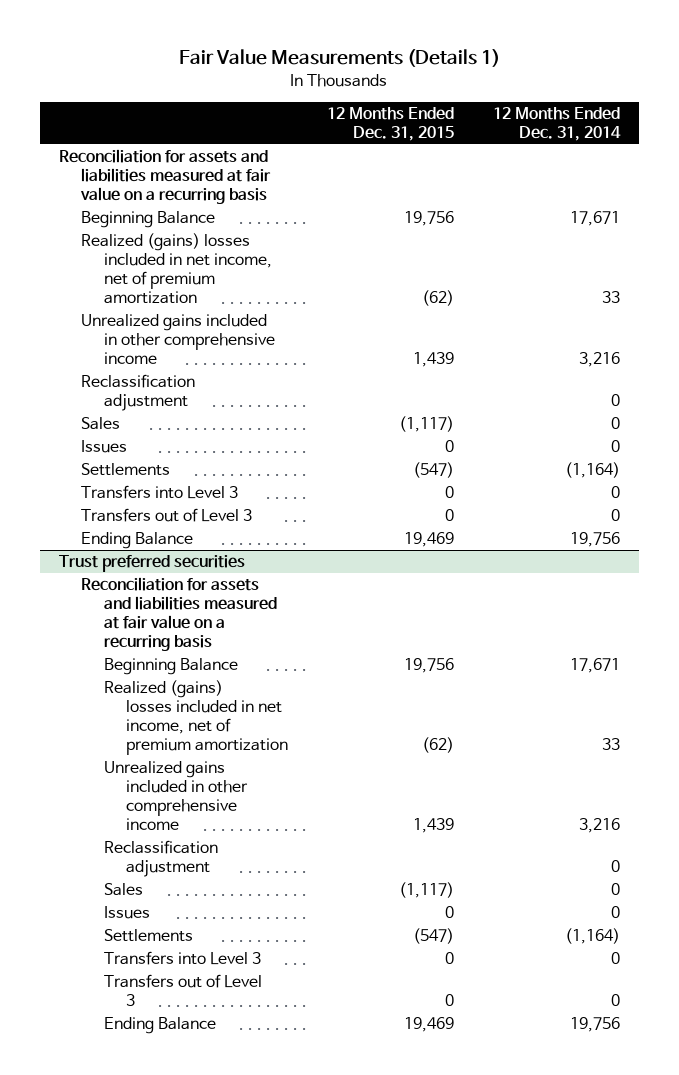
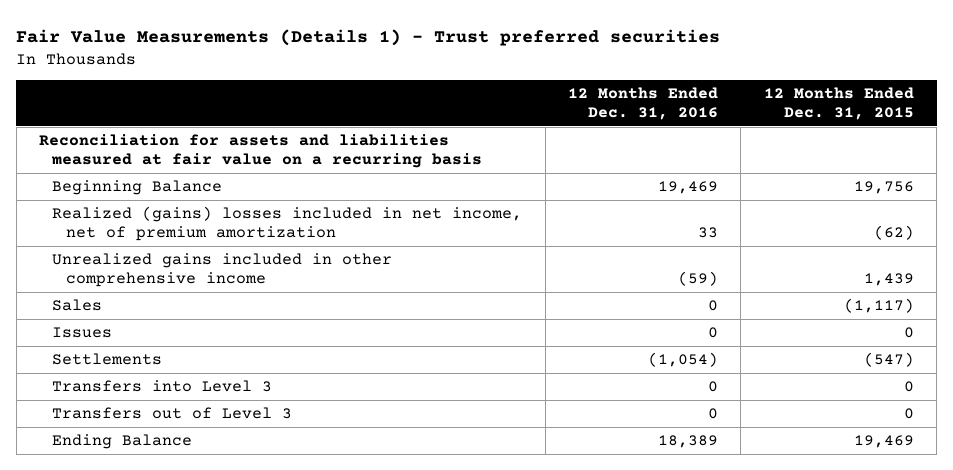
[179,49,501,68] Fair Value Measurements (Details 1) -> [16,28,721,46] Fair Value Measurements (Details 1) - Trust preferred securities
[492,107,621,141] 12 Months Ended Dec. 31, 2014 -> none
none -> [568,87,719,120] 12 Months Ended Dec. 31, 2016
[81,374,196,412] Reclassification adjustment -> none
[59,555,246,573] Trust preferred securities -> none
[81,577,277,652] Reconciliation for assets and liabilities measured at fair value on a recurring basis -> none
[103,658,238,676] Beginning Balance -> none
[103,680,288,756] Realized (gains) losses included in net income, net of premium amortization -> none
[103,761,248,831] Unrealized gains included in other comprehensive income -> none
[103,840,218,878] Reclassification adjustment -> none
[103,883,143,897] Sales -> none
[103,906,150,920] Issues -> none
[103,929,193,943] Settlements -> none
[103,951,261,966] Transfers into Level 3 -> none
[103,974,262,1007] Transfers out of Level 3 -> none
[103,1017,216,1035] Ending Balance -> none

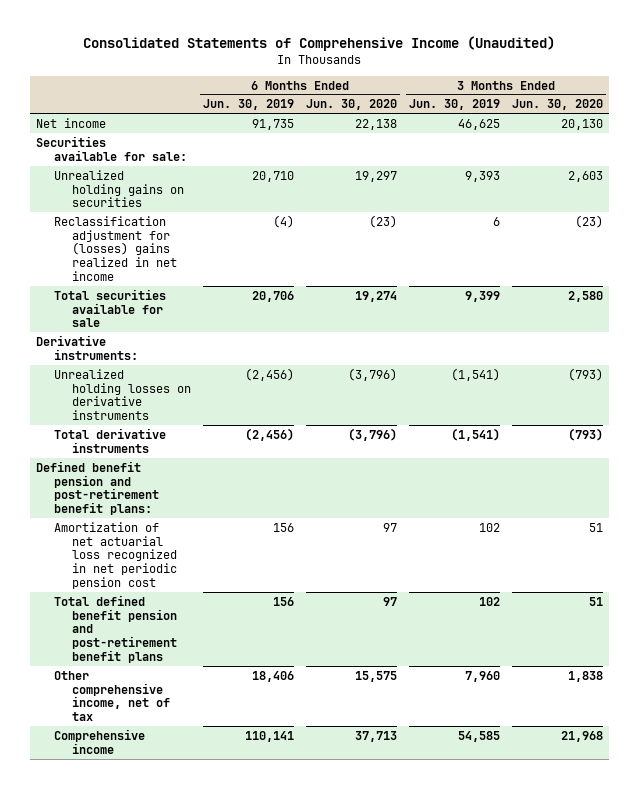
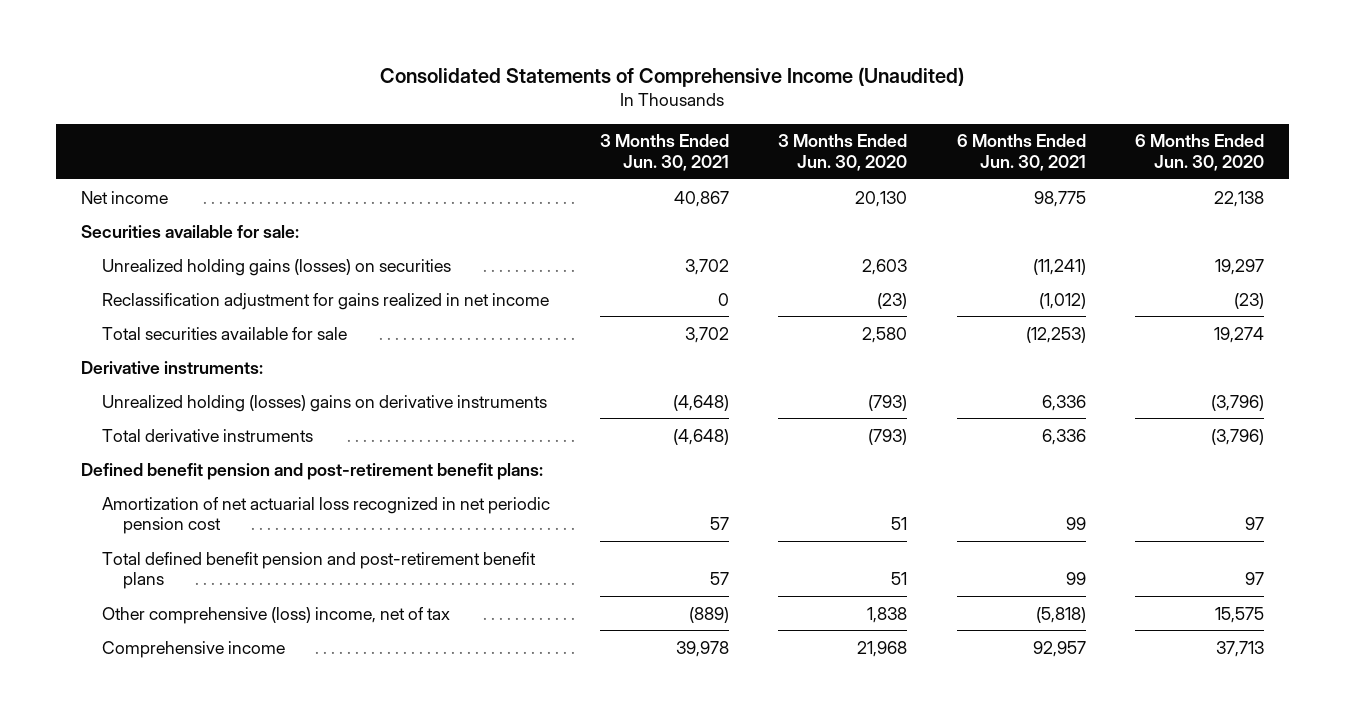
[202,99,294,111] Jun. 30, 2019 -> none
[408,99,500,111] Jun. 30, 2019 -> none
none -> [599,134,729,171] 3 Months Ended Jun. 30, 2021
none -> [956,134,1086,171] 6 Months Ended Jun. 30, 2021
[53,169,184,208] Unrealized holding gains on securities -> [102,258,452,276] Unrealized holding gains (losses) on securities
[53,215,177,282] Reclassification adjustment for (losses) gains realized in net income -> [102,292,550,310] Reclassification adjustment for gains realized in net income
[53,368,191,421] Unrealized holding losses on derivative instruments -> [102,394,548,412] Unrealized holding (losses) gains on derivative instruments
[53,670,170,722] Other comprehensive income, net of tax -> [102,606,451,624] Other comprehensive (loss) income, net of tax

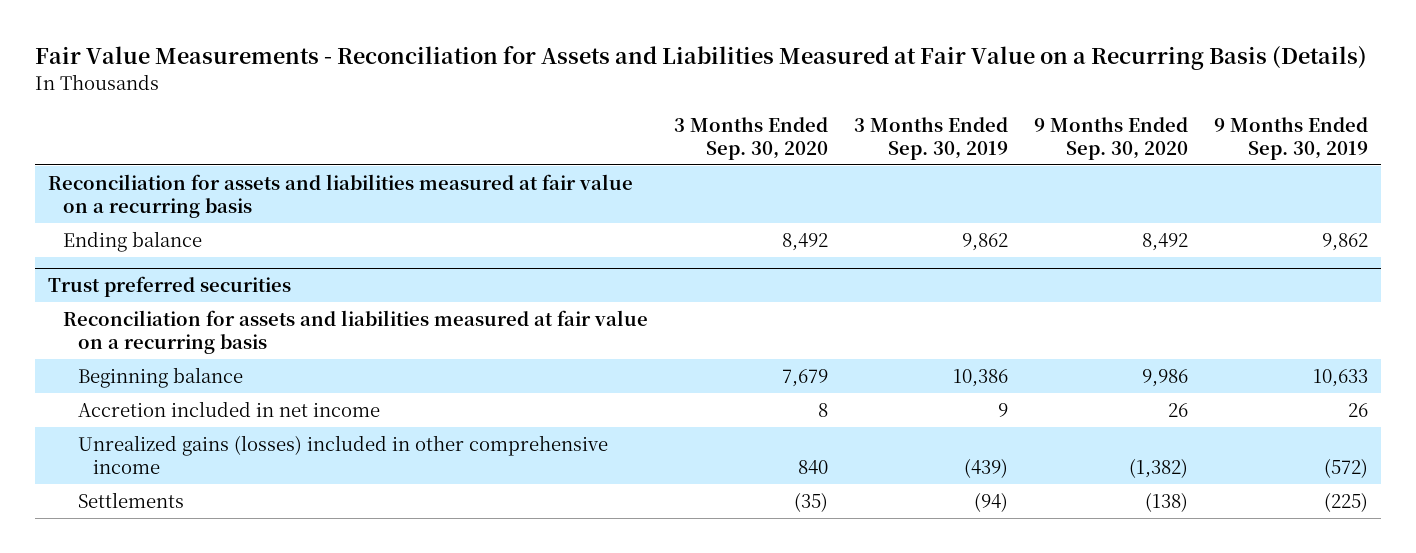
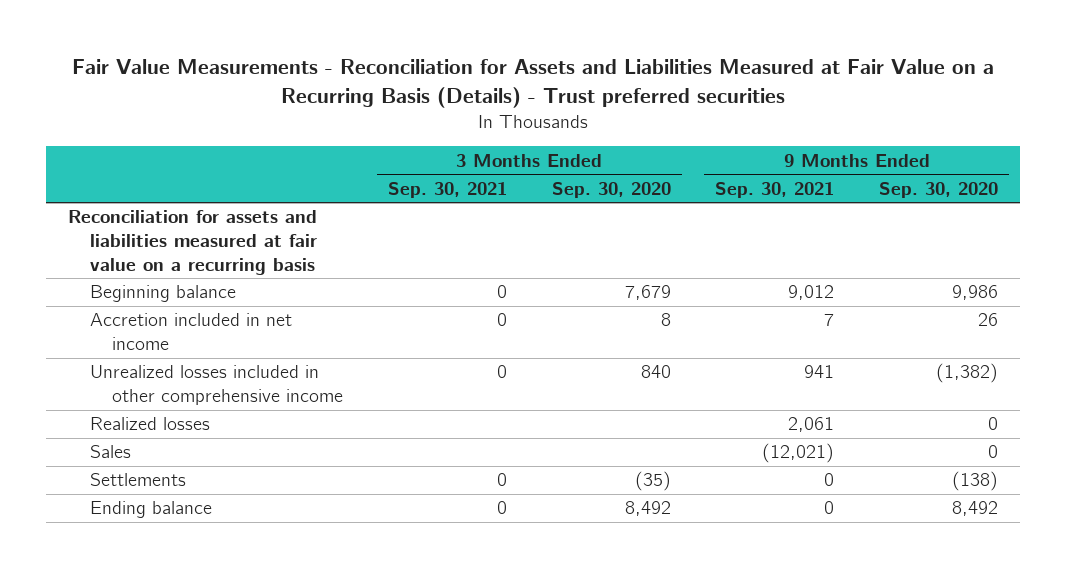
[35,46,1368,71] Fair Value Measurements - Reconciliation for Assets and Liabilities Measured at Fair Value on a Recurring Basis (Details) -> [72,59,995,108] Fair Value Measurements - Reconciliation for Assets and Liabilities Measured at Fair Value on a Recurring Basis (Details) - Trust preferred securities
[854,117,1009,160] 3 Months Ended Sep. 30, 2019 -> none
[1214,117,1369,160] 9 Months Ended Sep. 30, 2019 -> none
none -> [387,181,507,198] Sep. 30, 2021
none -> [715,181,835,198] Sep. 30, 2021
[48,276,292,298] Trust preferred securities -> none
[63,309,649,354] Reconciliation for assets and liabilities measured at fair value on a recurring basis -> none
[78,434,609,474] Unrealized gains (losses) included in other comprehensive income -> [90,365,344,405] Unrealized losses included in other comprehensive income
none -> [90,417,211,431] Realized losses
none -> [90,445,132,459] Sales
[63,230,203,252] Ending balance -> [90,501,213,519] Ending balance

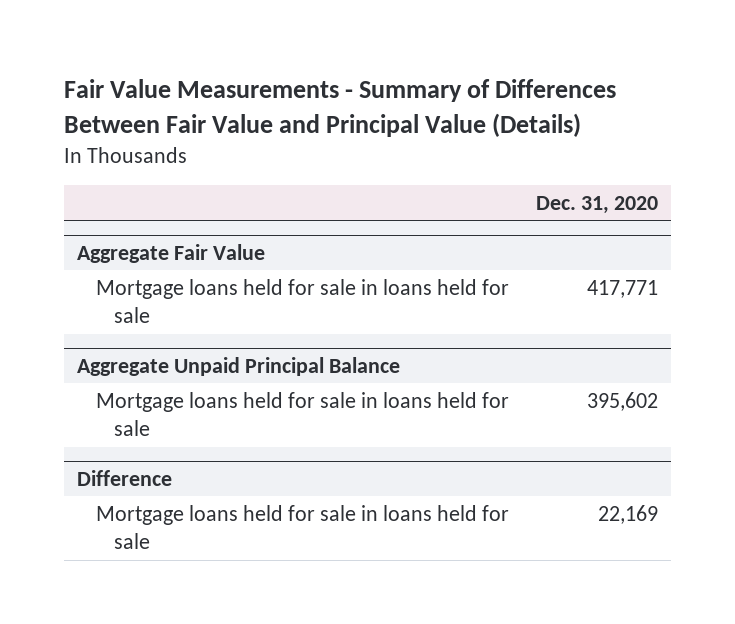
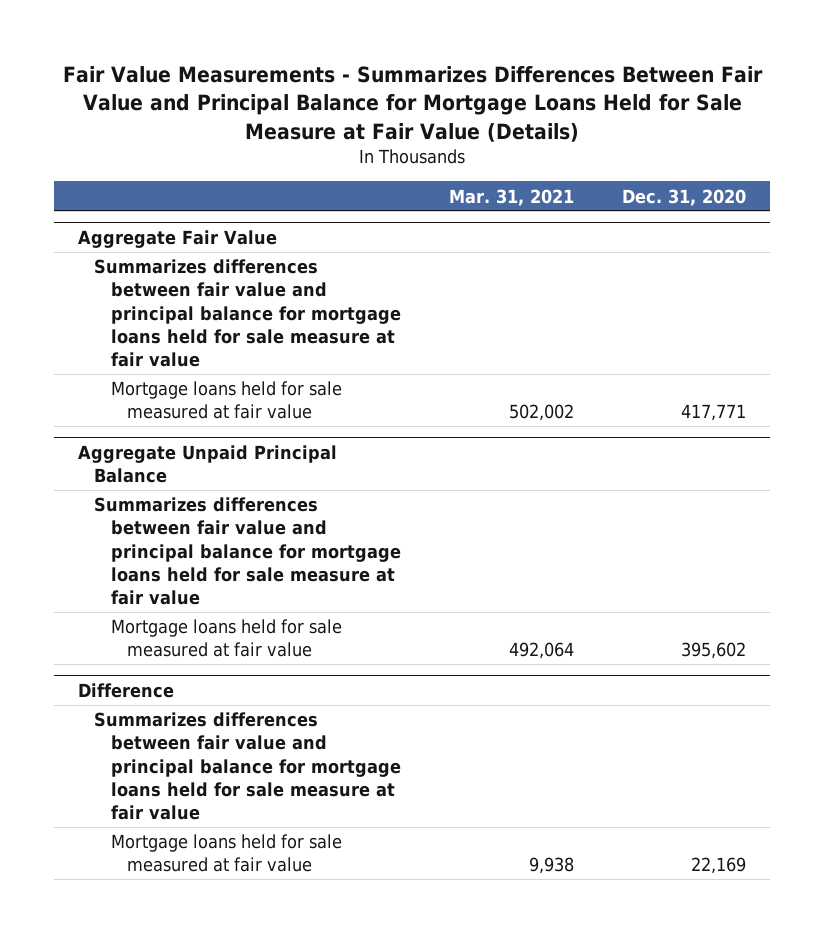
[64,79,617,137] Fair Value Measurements - Summary of Differences Between Fair Value and Principal Value (Details) -> [62,66,763,142] Fair Value Measurements - Summarizes Differences Between Fair Value and Principal Balance for Mortgage Loans Held for Sale Measure at Fair Value (Details)
none -> [448,188,574,206] Mar. 31, 2021
none -> [94,259,401,367] Summarizes differences between fair value and principal balance for mortgage loans held for sale measure at fair value
[95,278,509,324] Mortgage loans held for sale in loans held for sale -> [110,381,342,420] Mortgage loans held for sale measured at fair value
none -> [94,497,401,605] Summarizes differences between fair value and principal balance for mortgage loans held for sale measure at fair value
[95,391,509,437] Mortgage loans held for sale in loans held for sale -> [110,619,342,658] Mortgage loans held for sale measured at fair value
none -> [94,712,401,820] Summarizes differences between fair value and principal balance for mortgage loans held for sale measure at fair value
[95,504,509,550] Mortgage loans held for sale in loans held for sale -> [110,834,342,873] Mortgage loans held for sale measured at fair value

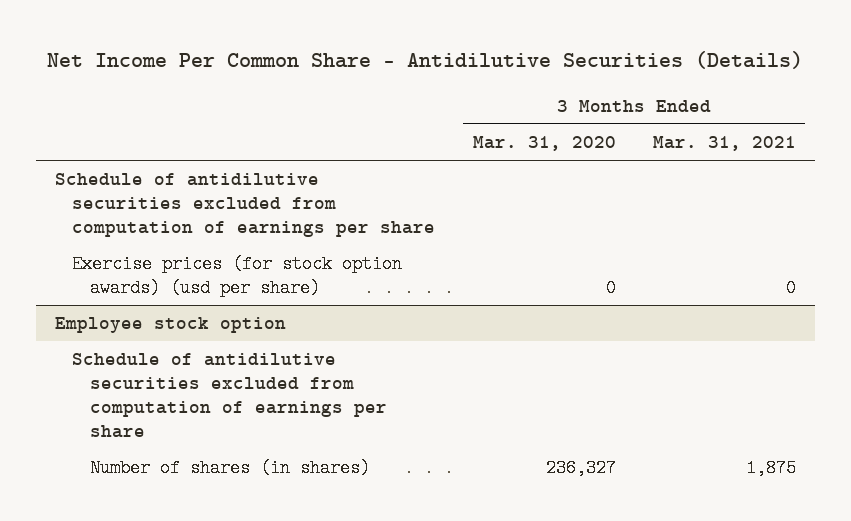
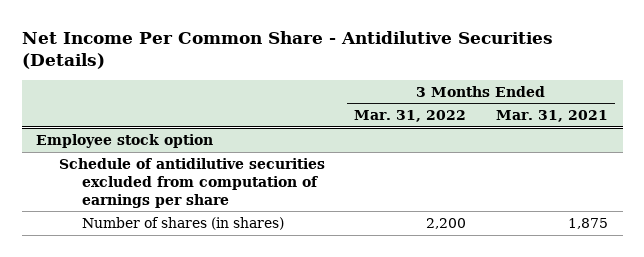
[472,136,616,152] Mar. 31, 2020 -> none
none -> [354,110,467,123] Mar. 31, 2022
[54,173,436,237] Schedule of antidilutive securities excluded from computation of earnings per share -> none
[72,255,403,298] Exercise prices (for stock option awards) (usd per share) -> none

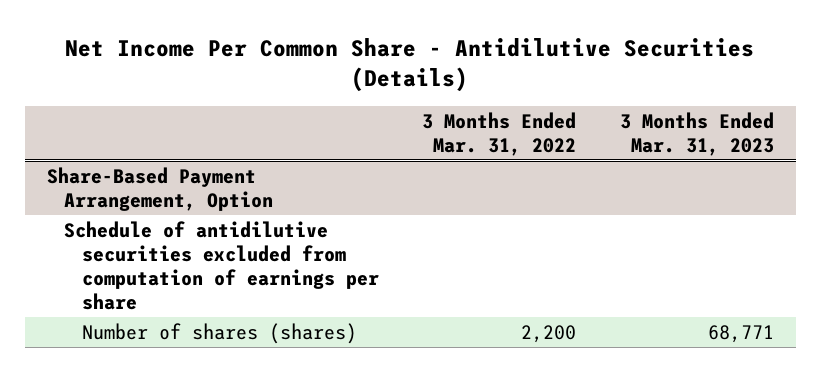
[495,110,608,123] Mar. 31, 2021 -> none
none -> [619,111,774,156] 3 Months Ended Mar. 31, 2023
[36,133,214,148] Employee stock option -> [47,166,274,211] Share-Based Payment Arrangement, Option
[81,216,284,230] Number of shares (in shares) -> [81,322,357,344] Number of shares (shares)

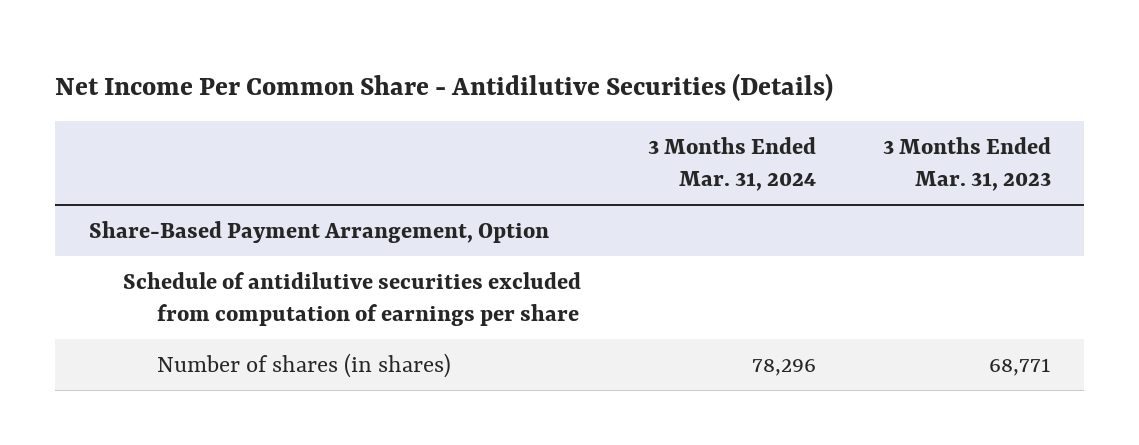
[422,111,577,156] 3 Months Ended Mar. 31, 2022 -> none
none -> [647,136,816,192] 3 Months Ended Mar. 31, 2024
[81,322,357,344] Number of shares (shares) -> [157,352,452,378] Number of shares (in shares)

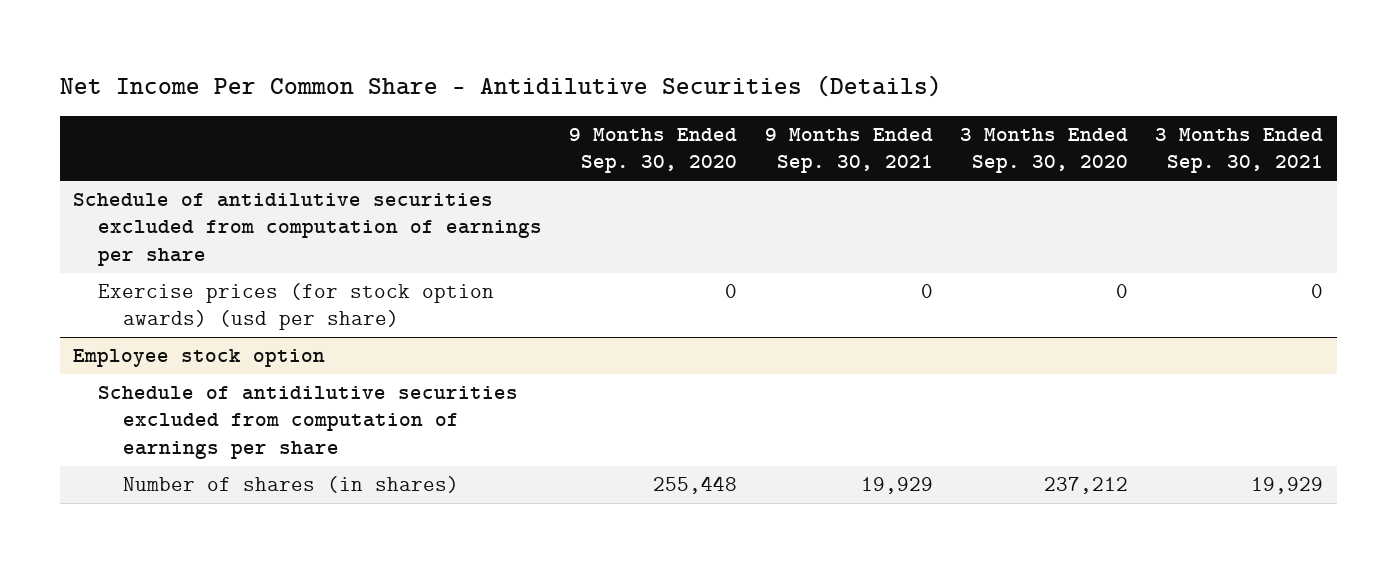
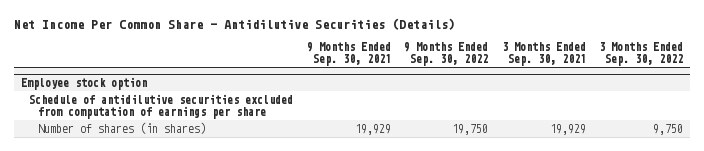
[569,128,738,174] 9 Months Ended Sep. 30, 2020 -> none
[959,128,1128,174] 3 Months Ended Sep. 30, 2020 -> none
none -> [404,41,489,66] 9 Months Ended Sep. 30, 2022
none -> [599,41,684,66] 3 Months Ended Sep. 30, 2022
[73,193,543,266] Schedule of antidilutive securities excluded from computation of earnings per share -> none
[98,283,495,331] Exercise prices (for stock option awards) (usd per share) -> none

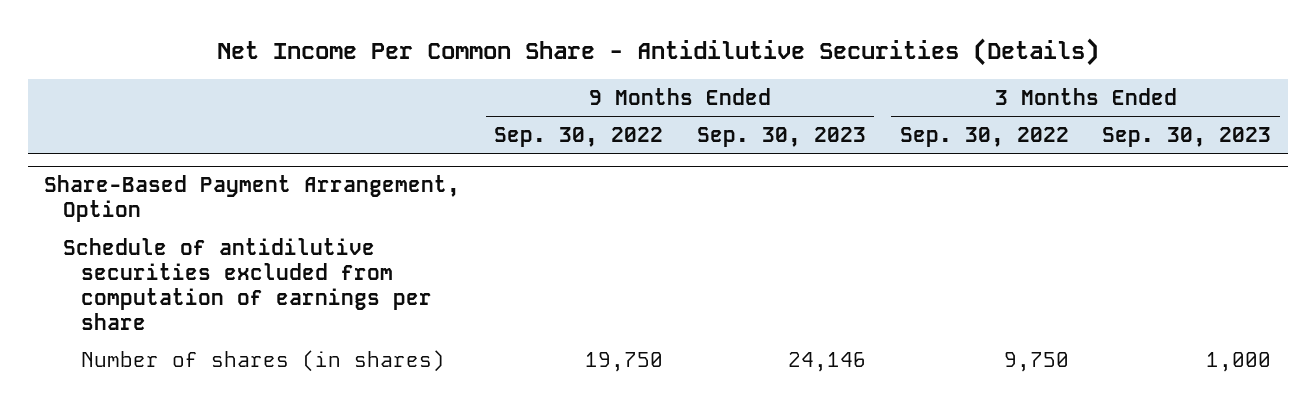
[306,41,391,66] 9 Months Ended Sep. 30, 2021 -> none
[501,41,586,66] 3 Months Ended Sep. 30, 2021 -> none
none -> [696,127,866,148] Sep. 30, 2023
none -> [1102,127,1272,148] Sep. 30, 2023
[20,76,147,90] Employee stock option -> [44,175,461,223] Share-Based Payment Arrangement, Option

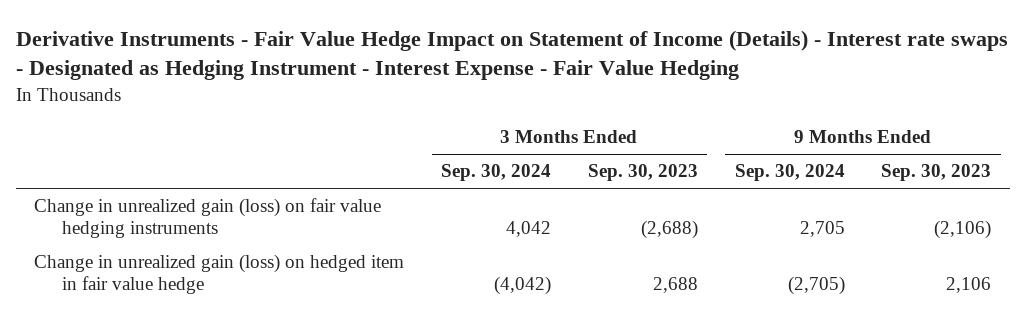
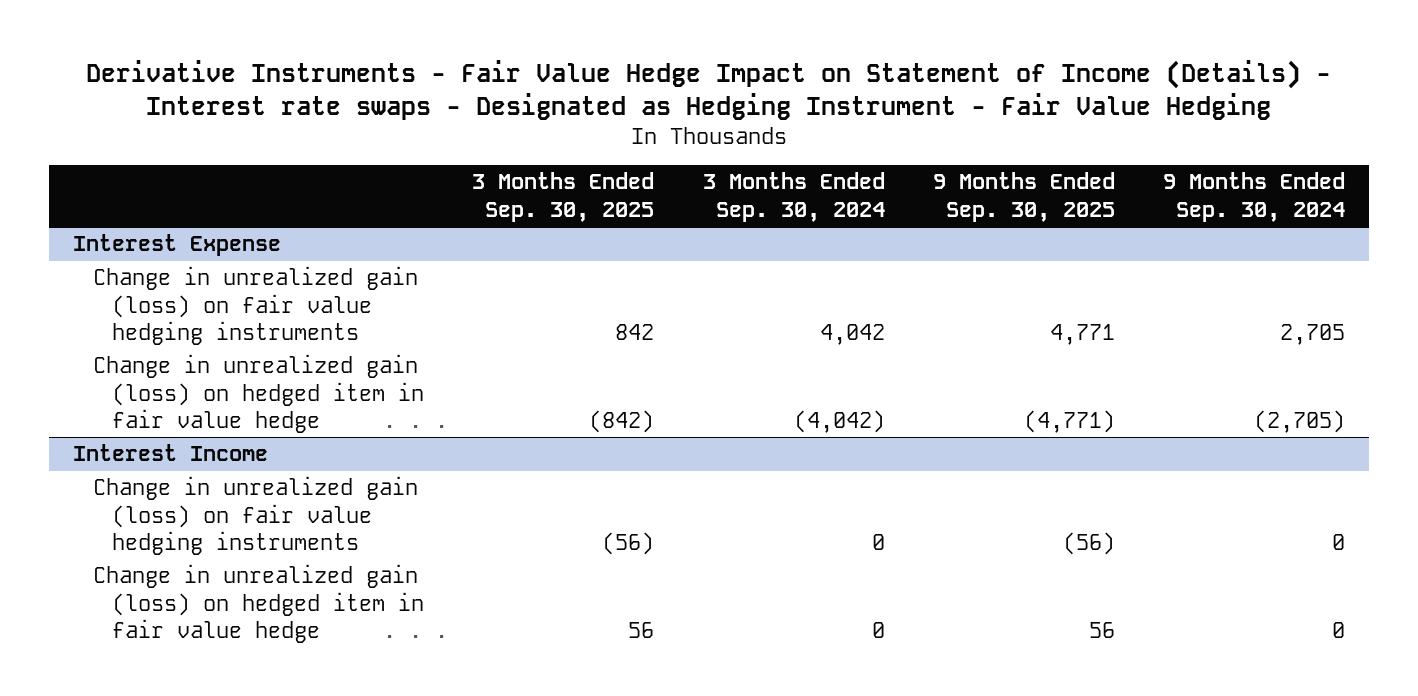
[15,29,1008,81] Derivative Instruments - Fair Value Hedge Impact on Statement of Income (Details) - Interest rate swaps - Designated as Hedging Instrument - Interest Expense - Fair Value Hedging -> [85,60,1331,121] Derivative Instruments - Fair Value Hedge Impact on Statement of Income (Details) - Interest rate swaps - Designated as Hedging Instrument - Fair Value Hedging
[587,164,698,182] Sep. 30, 2023 -> none
[881,164,992,182] Sep. 30, 2023 -> none
none -> [472,172,655,222] 3 Months Ended Sep. 30, 2025
none -> [932,172,1115,222] 9 Months Ended Sep. 30, 2025
none -> [73,234,282,257] Interest Expense
none -> [73,444,269,462] Interest Income
none -> [92,476,418,555] Change in unrealized gain (loss) on fair value hedging instruments
none -> [92,564,425,643] Change in unrealized gain (loss) on hedged item in fair value hedge

